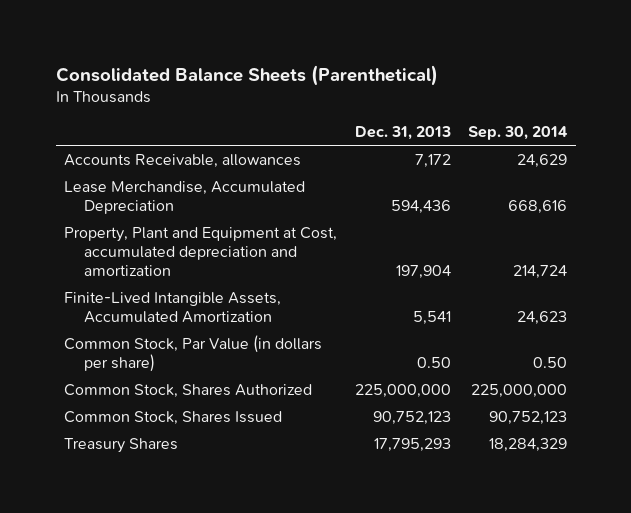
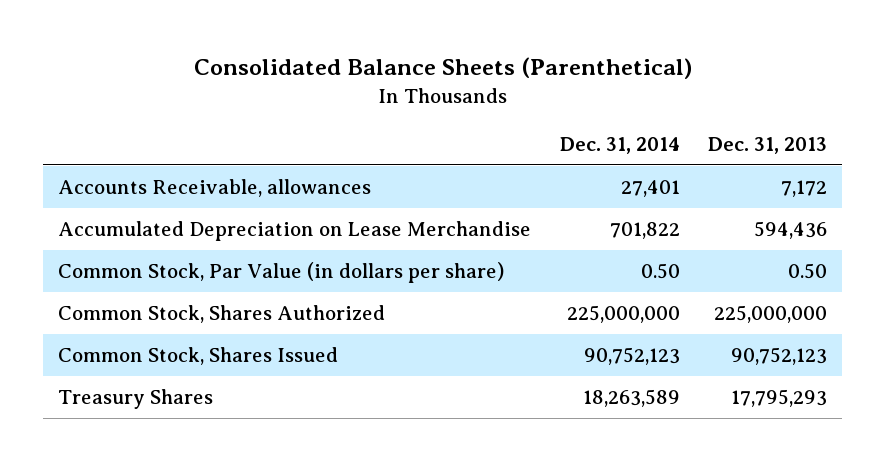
[467,126,568,141] Sep. 30, 2014 -> none
none -> [559,136,680,154] Dec. 31, 2014
[64,227,338,276] Property, Plant and Equipment at Cost, accumulated depreciation and amortization -> none
[64,292,282,323] Finite-Lived Intangible Assets, Accumulated Amortization -> none
[64,181,306,214] Lease Merchandise, Accumulated Depreciation -> [57,220,531,241] Accumulated Depreciation on Lease Merchandise

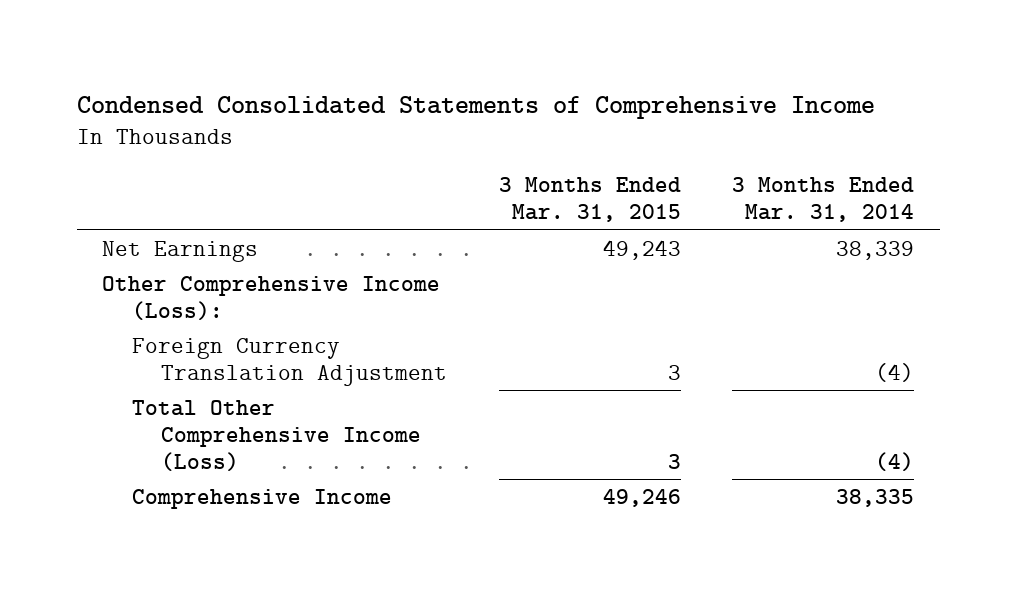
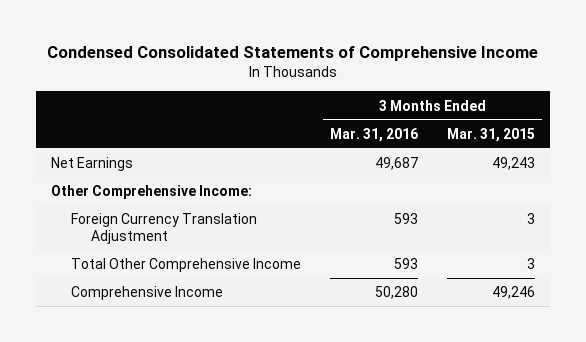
[732,177,915,223] 3 Months Ended Mar. 31, 2014 -> none
none -> [329,127,418,142] Mar. 31, 2016
[102,275,441,320] Other Comprehensive Income (Loss): -> [50,185,252,200] Other Comprehensive Income:
[131,399,421,471] Total Other Comprehensive Income (Loss) -> [70,258,301,273] Total Other Comprehensive Income

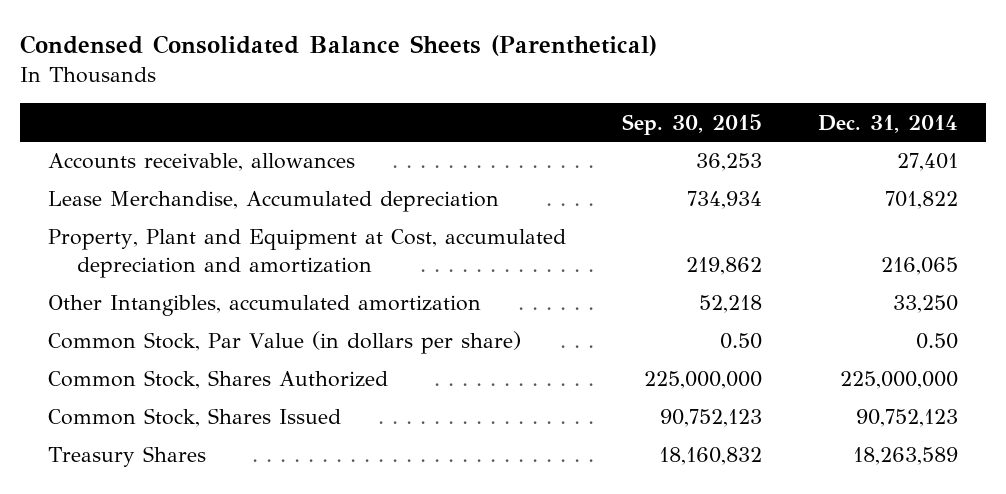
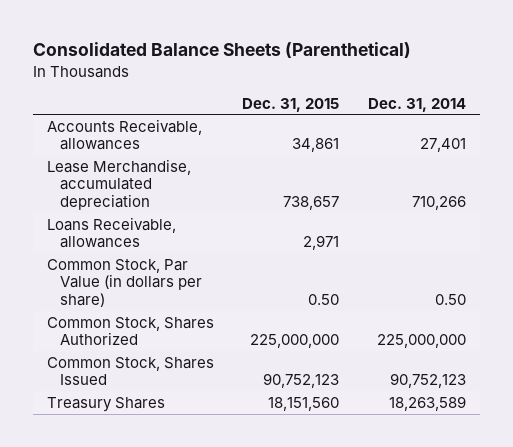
[19,34,657,56] Condensed Consolidated Balance Sheets (Parenthetical) -> [33,42,412,59] Consolidated Balance Sheets (Parenthetical)
[621,113,762,135] Sep. 30, 2015 -> none
none -> [242,97,340,112] Dec. 31, 2015
[47,229,566,279] Property, Plant and Equipment at Cost, accumulated depreciation and amortization -> none
[47,295,481,317] Other Intangibles, accumulated amortization -> none
[47,153,355,172] Accounts receivable, allowances -> [47,118,203,151] Accounts Receivable, allowances
[47,191,499,213] Lease Merchandise, Accumulated depreciation -> [47,158,192,210] Lease Merchandise, accumulated depreciation
[885,191,959,210] 701,822 -> [411,195,466,210] 710,266
none -> [47,216,177,249] Loans Receivable, allowances

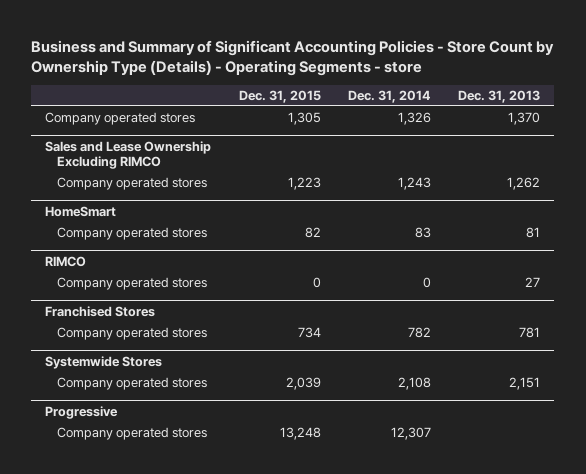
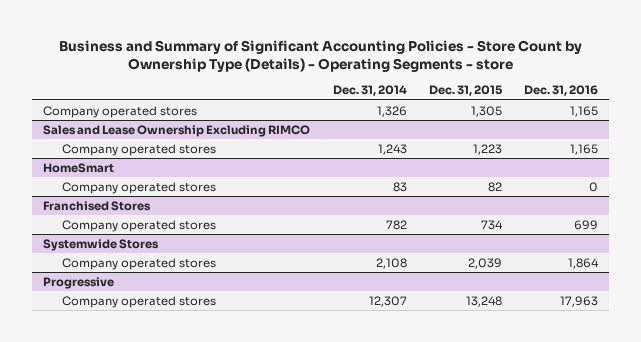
[458,89,541,103] Dec. 31, 2013 -> none
none -> [523,85,598,97] Dec. 31, 2016
[45,255,87,267] RIMCO -> none
[56,277,207,291] Company operated stores -> none

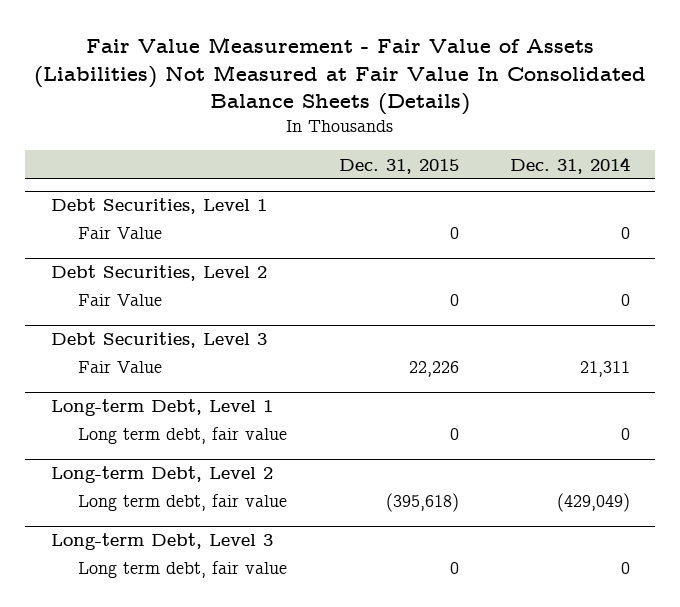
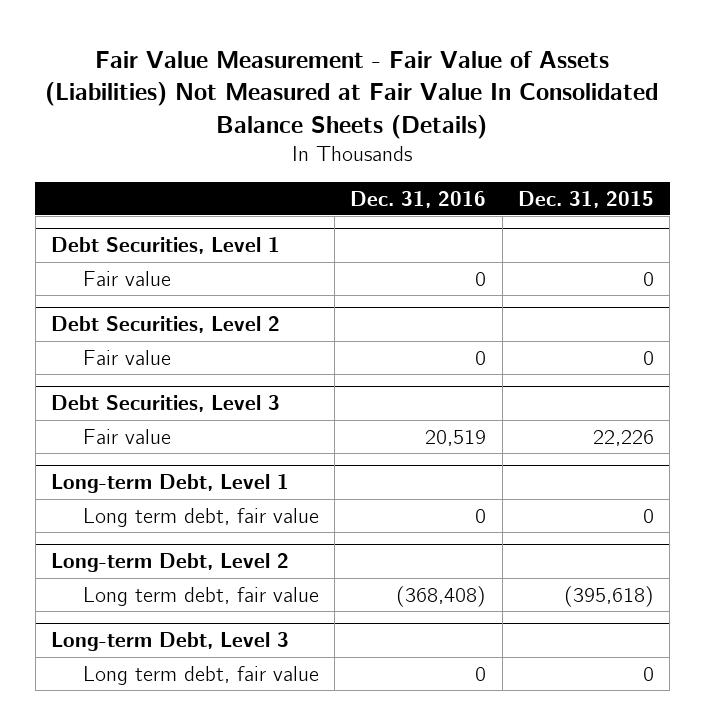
[509,156,630,174] Dec. 31, 2014 -> none
none -> [350,190,487,208] Dec. 31, 2016
[78,227,163,240] Fair Value -> [82,270,171,286] Fair value
[78,294,163,307] Fair Value -> [82,349,171,365] Fair value
[78,361,163,374] Fair Value -> [82,428,171,444] Fair value

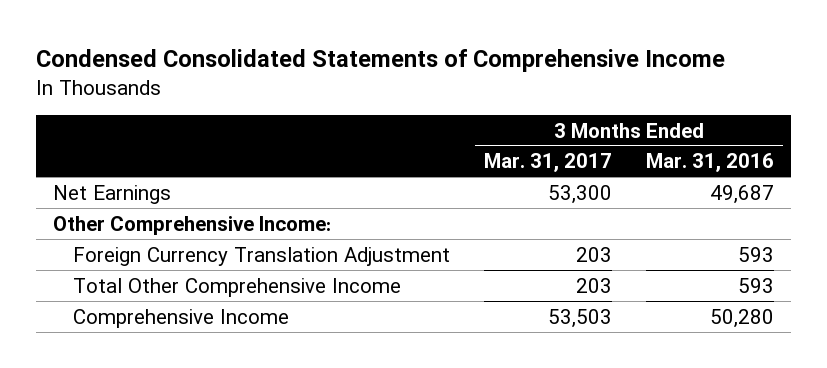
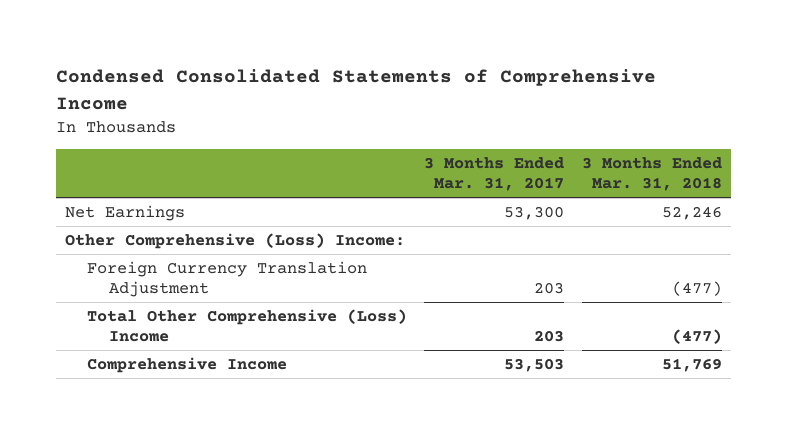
[646,153,775,173] Mar. 31, 2016 -> none
none -> [581,157,722,192] 3 Months Ended Mar. 31, 2018
[52,215,331,235] Other Comprehensive Income: -> [64,233,405,250] Other Comprehensive (Loss) Income:
[72,277,401,297] Total Other Comprehensive Income -> [86,309,407,342] Total Other Comprehensive (Loss) Income

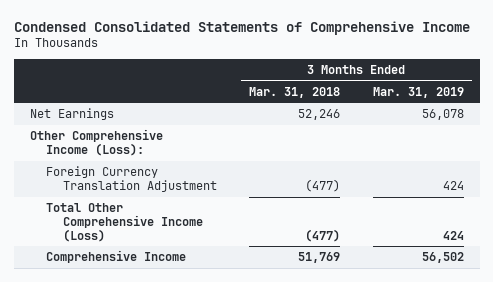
[424,157,565,192] 3 Months Ended Mar. 31, 2017 -> none
none -> [372,86,464,98] Mar. 31, 2019
[64,233,405,250] Other Comprehensive (Loss) Income: -> [29,129,163,156] Other Comprehensive Income (Loss):
[86,309,407,342] Total Other Comprehensive (Loss) Income -> [46,203,203,242] Total Other Comprehensive Income (Loss)

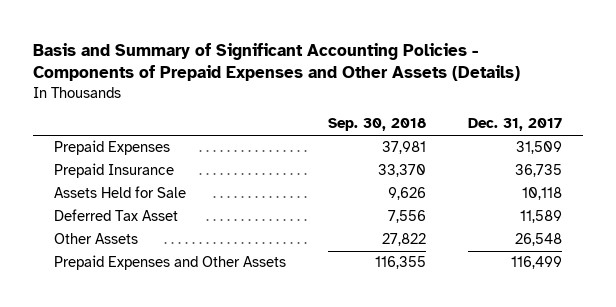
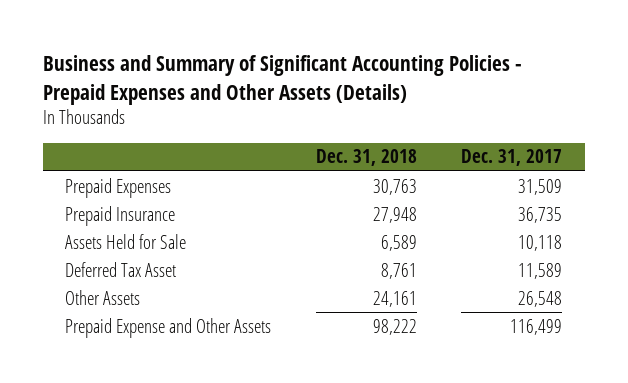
[33,42,521,82] Basis and Summary of Significant Accounting Policies - Components of Prepaid Expenses and Other Assets (Details) -> [42,55,522,105] Business and Summary of Significant Accounting Policies - Prepaid Expenses and Other Assets (Details)
[327,118,426,132] Sep. 30, 2018 -> none
none -> [315,149,417,167] Dec. 31, 2018
[54,255,287,271] Prepaid Expenses and Other Assets -> [65,317,272,338] Prepaid Expense and Other Assets

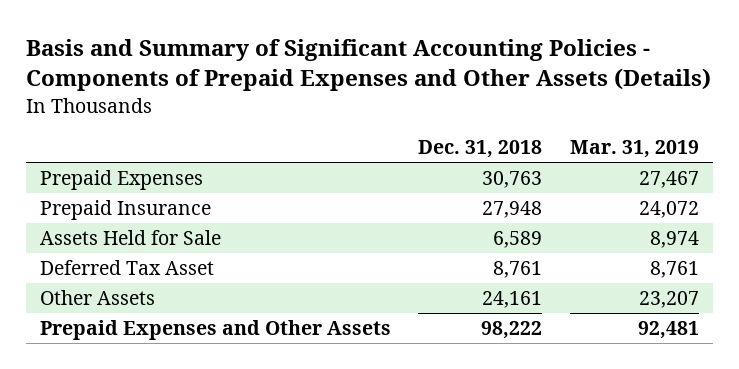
[42,55,522,105] Business and Summary of Significant Accounting Policies - Prepaid Expenses and Other Assets (Details) -> [25,39,711,92] Basis and Summary of Significant Accounting Policies - Components of Prepaid Expenses and Other Assets (Details)
[461,149,563,167] Dec. 31, 2017 -> none
none -> [570,140,700,159] Mar. 31, 2019
[65,317,272,338] Prepaid Expense and Other Assets -> [39,319,391,340] Prepaid Expenses and Other Assets

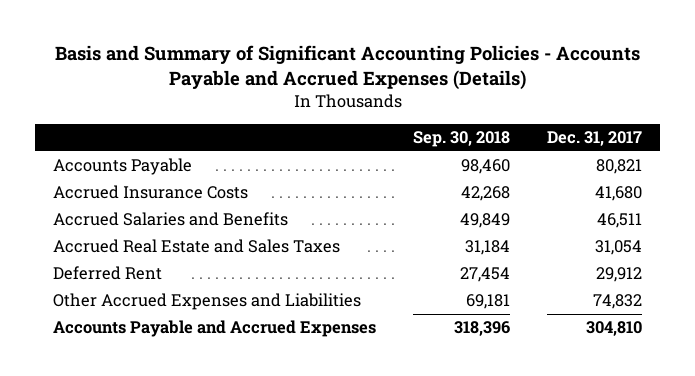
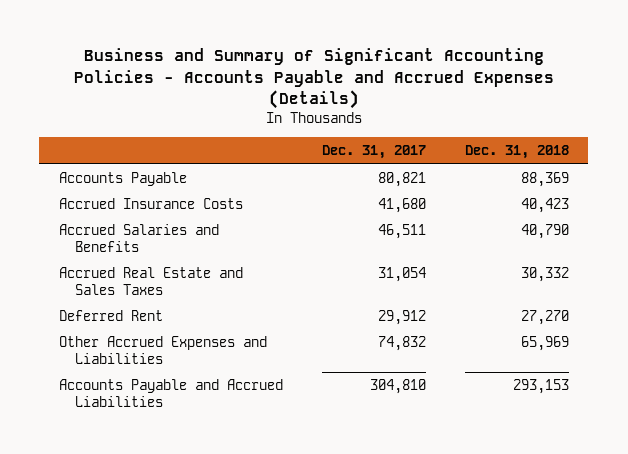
[54,45,640,91] Basis and Summary of Significant Accounting Policies - Accounts Payable and Accrued Expenses (Details) -> [73,48,554,110] Business and Summary of Significant Accounting Policies - Accounts Payable and Accrued Expenses (Details)
[413,130,511,147] Sep. 30, 2018 -> none
none -> [464,145,569,160] Dec. 31, 2018
[53,320,377,338] Accounts Payable and Accrued Expenses -> [58,379,283,408] Accounts Payable and Accrued Liabilities

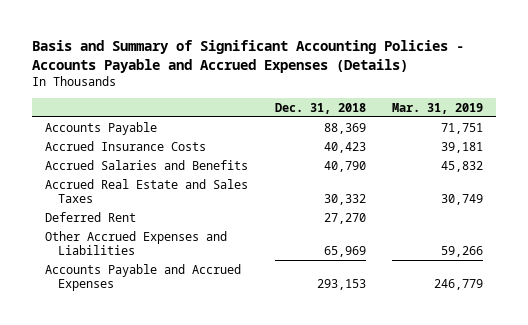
[73,48,554,110] Business and Summary of Significant Accounting Policies - Accounts Payable and Accrued Expenses (Details) -> [32,39,465,73] Basis and Summary of Significant Accounting Policies - Accounts Payable and Accrued Expenses (Details)
[321,145,426,160] Dec. 31, 2017 -> none
none -> [392,102,484,114] Mar. 31, 2019
[58,379,283,408] Accounts Payable and Accrued Liabilities -> [45,263,242,292] Accounts Payable and Accrued Expenses

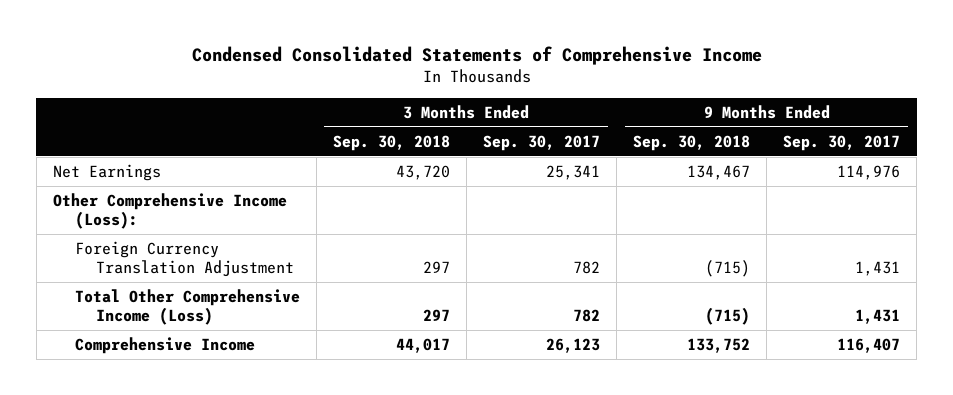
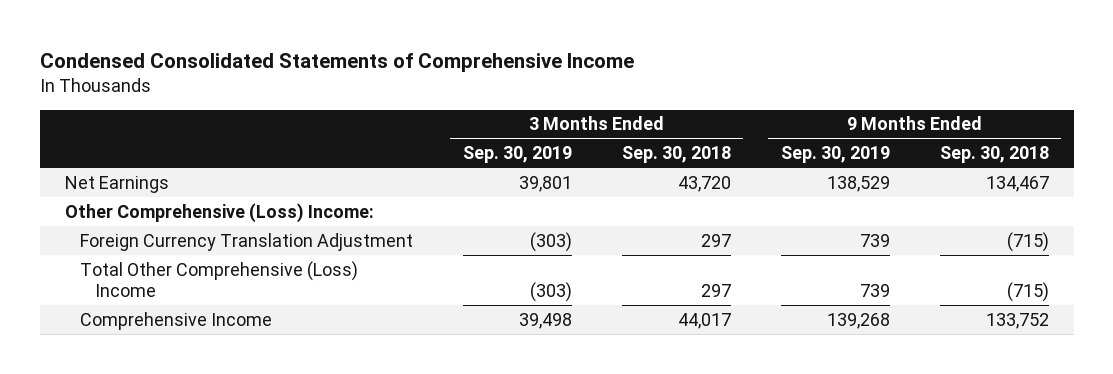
[482,134,600,151] Sep. 30, 2017 -> none
[783,134,901,151] Sep. 30, 2017 -> none
none -> [462,146,572,164] Sep. 30, 2019
none -> [780,146,890,164] Sep. 30, 2019
[52,193,287,230] Other Comprehensive Income (Loss): -> [64,202,374,223] Other Comprehensive (Loss) Income:
[74,289,300,326] Total Other Comprehensive Income (Loss) -> [79,260,358,297] Total Other Comprehensive (Loss) Income

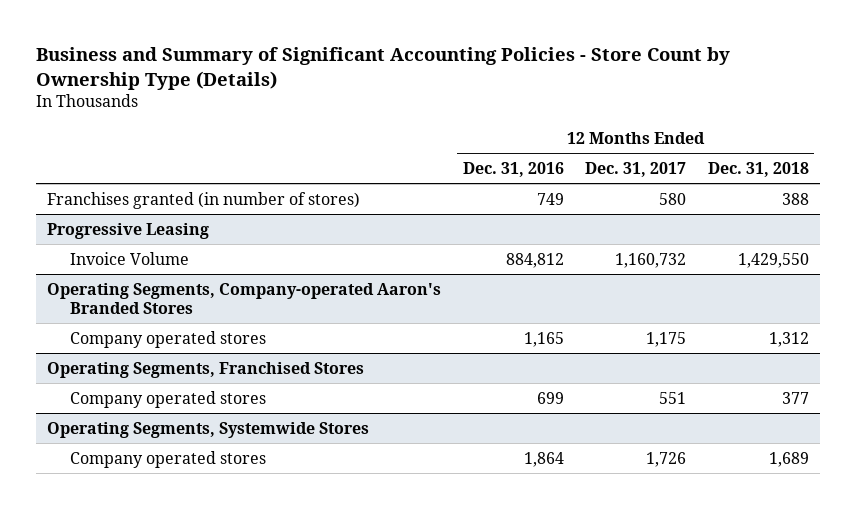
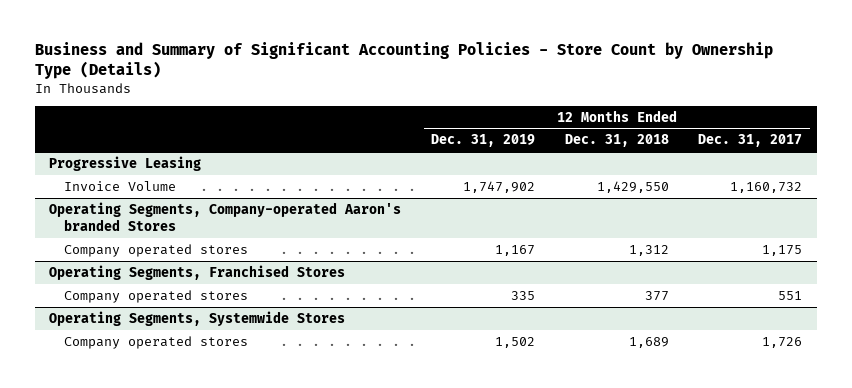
[462,161,564,177] Dec. 31, 2016 -> none
none -> [431,134,536,148] Dec. 31, 2019
[46,191,360,209] Franchises granted (in number of stores) -> none
[46,282,441,314] Operating Segments, Company-operated Aaron's Branded Stores -> [49,201,402,231] Operating Segments, Company-operated Aaron's branded Stores

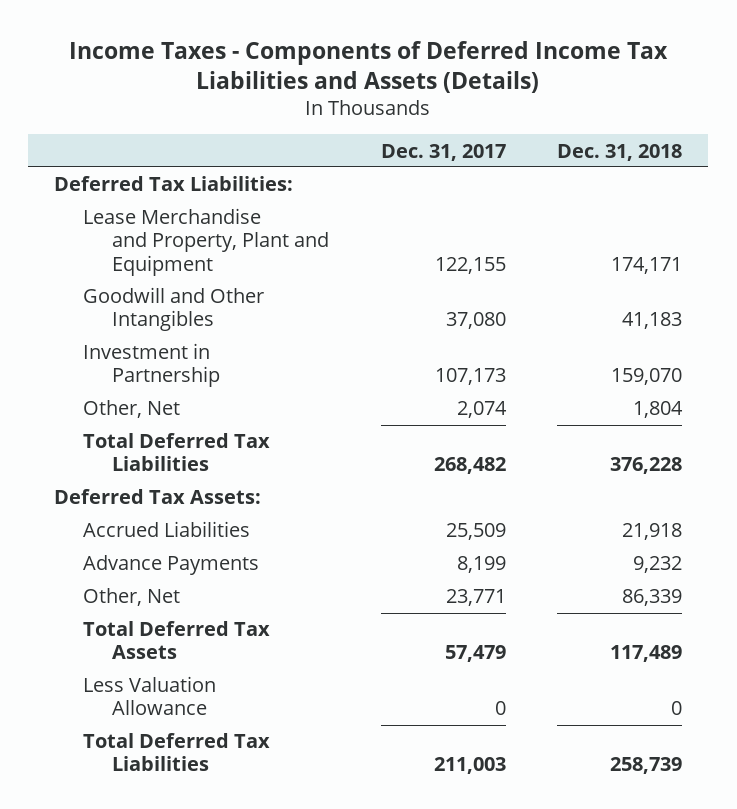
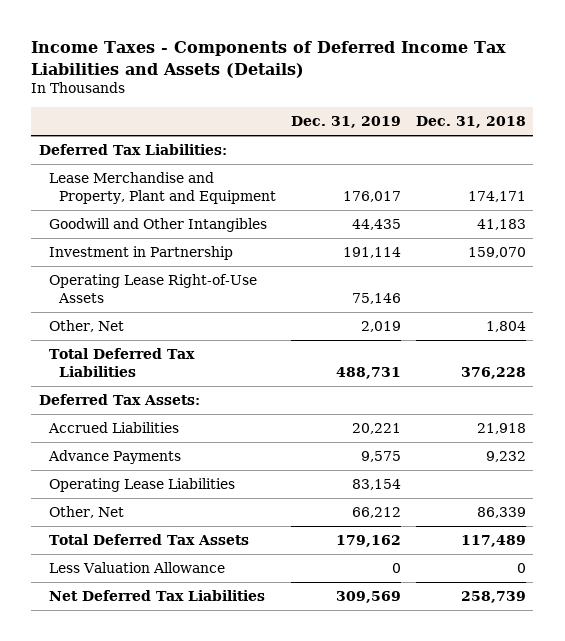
[380,143,506,161] Dec. 31, 2017 -> none
none -> [290,116,401,129] Dec. 31, 2019
none -> [49,274,258,303] Operating Lease Right-of-Use Assets
none -> [49,478,236,493] Operating Lease Liabilities
[83,733,271,772] Total Deferred Tax Liabilities -> [49,590,266,602] Net Deferred Tax Liabilities

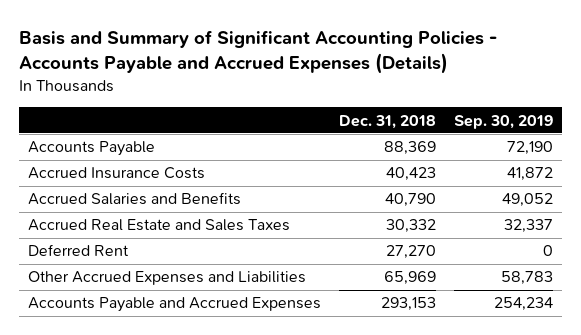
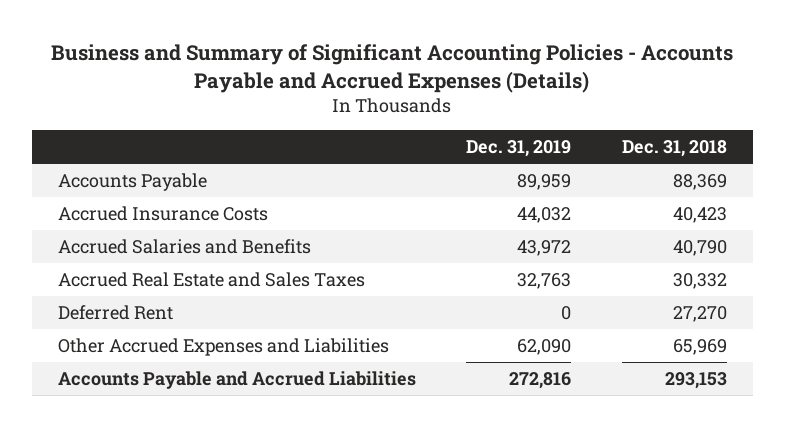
[19,30,498,75] Basis and Summary of Significant Accounting Policies - Accounts Payable and Accrued Expenses (Details) -> [51,44,734,93] Business and Summary of Significant Accounting Policies - Accounts Payable and Accrued Expenses (Details)
[454,114,554,129] Sep. 30, 2019 -> none
none -> [466,139,572,157] Dec. 31, 2019
[28,297,322,313] Accounts Payable and Accrued Expenses -> [57,371,416,390] Accounts Payable and Accrued Liabilities

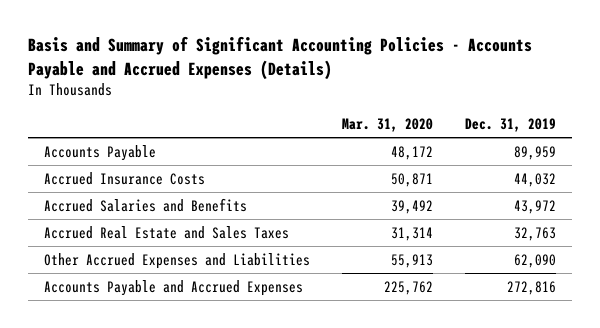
[51,44,734,93] Business and Summary of Significant Accounting Policies - Accounts Payable and Accrued Expenses (Details) -> [28,36,533,80] Basis and Summary of Significant Accounting Policies - Accounts Payable and Accrued Expenses (Details)
[622,139,728,157] Dec. 31, 2018 -> none
none -> [341,118,433,133] Mar. 31, 2020
[57,305,173,321] Deferred Rent -> none
[57,371,416,390] Accounts Payable and Accrued Liabilities -> [43,279,303,296] Accounts Payable and Accrued Expenses

